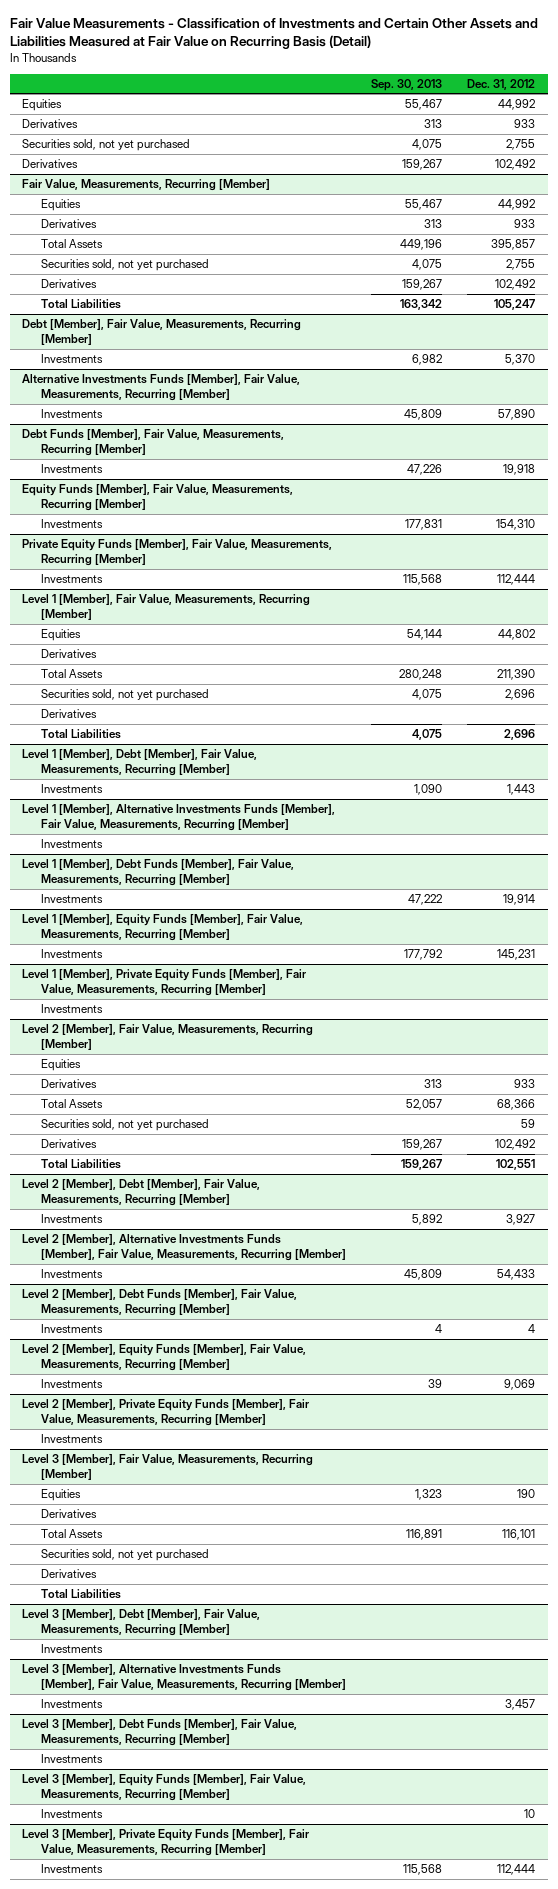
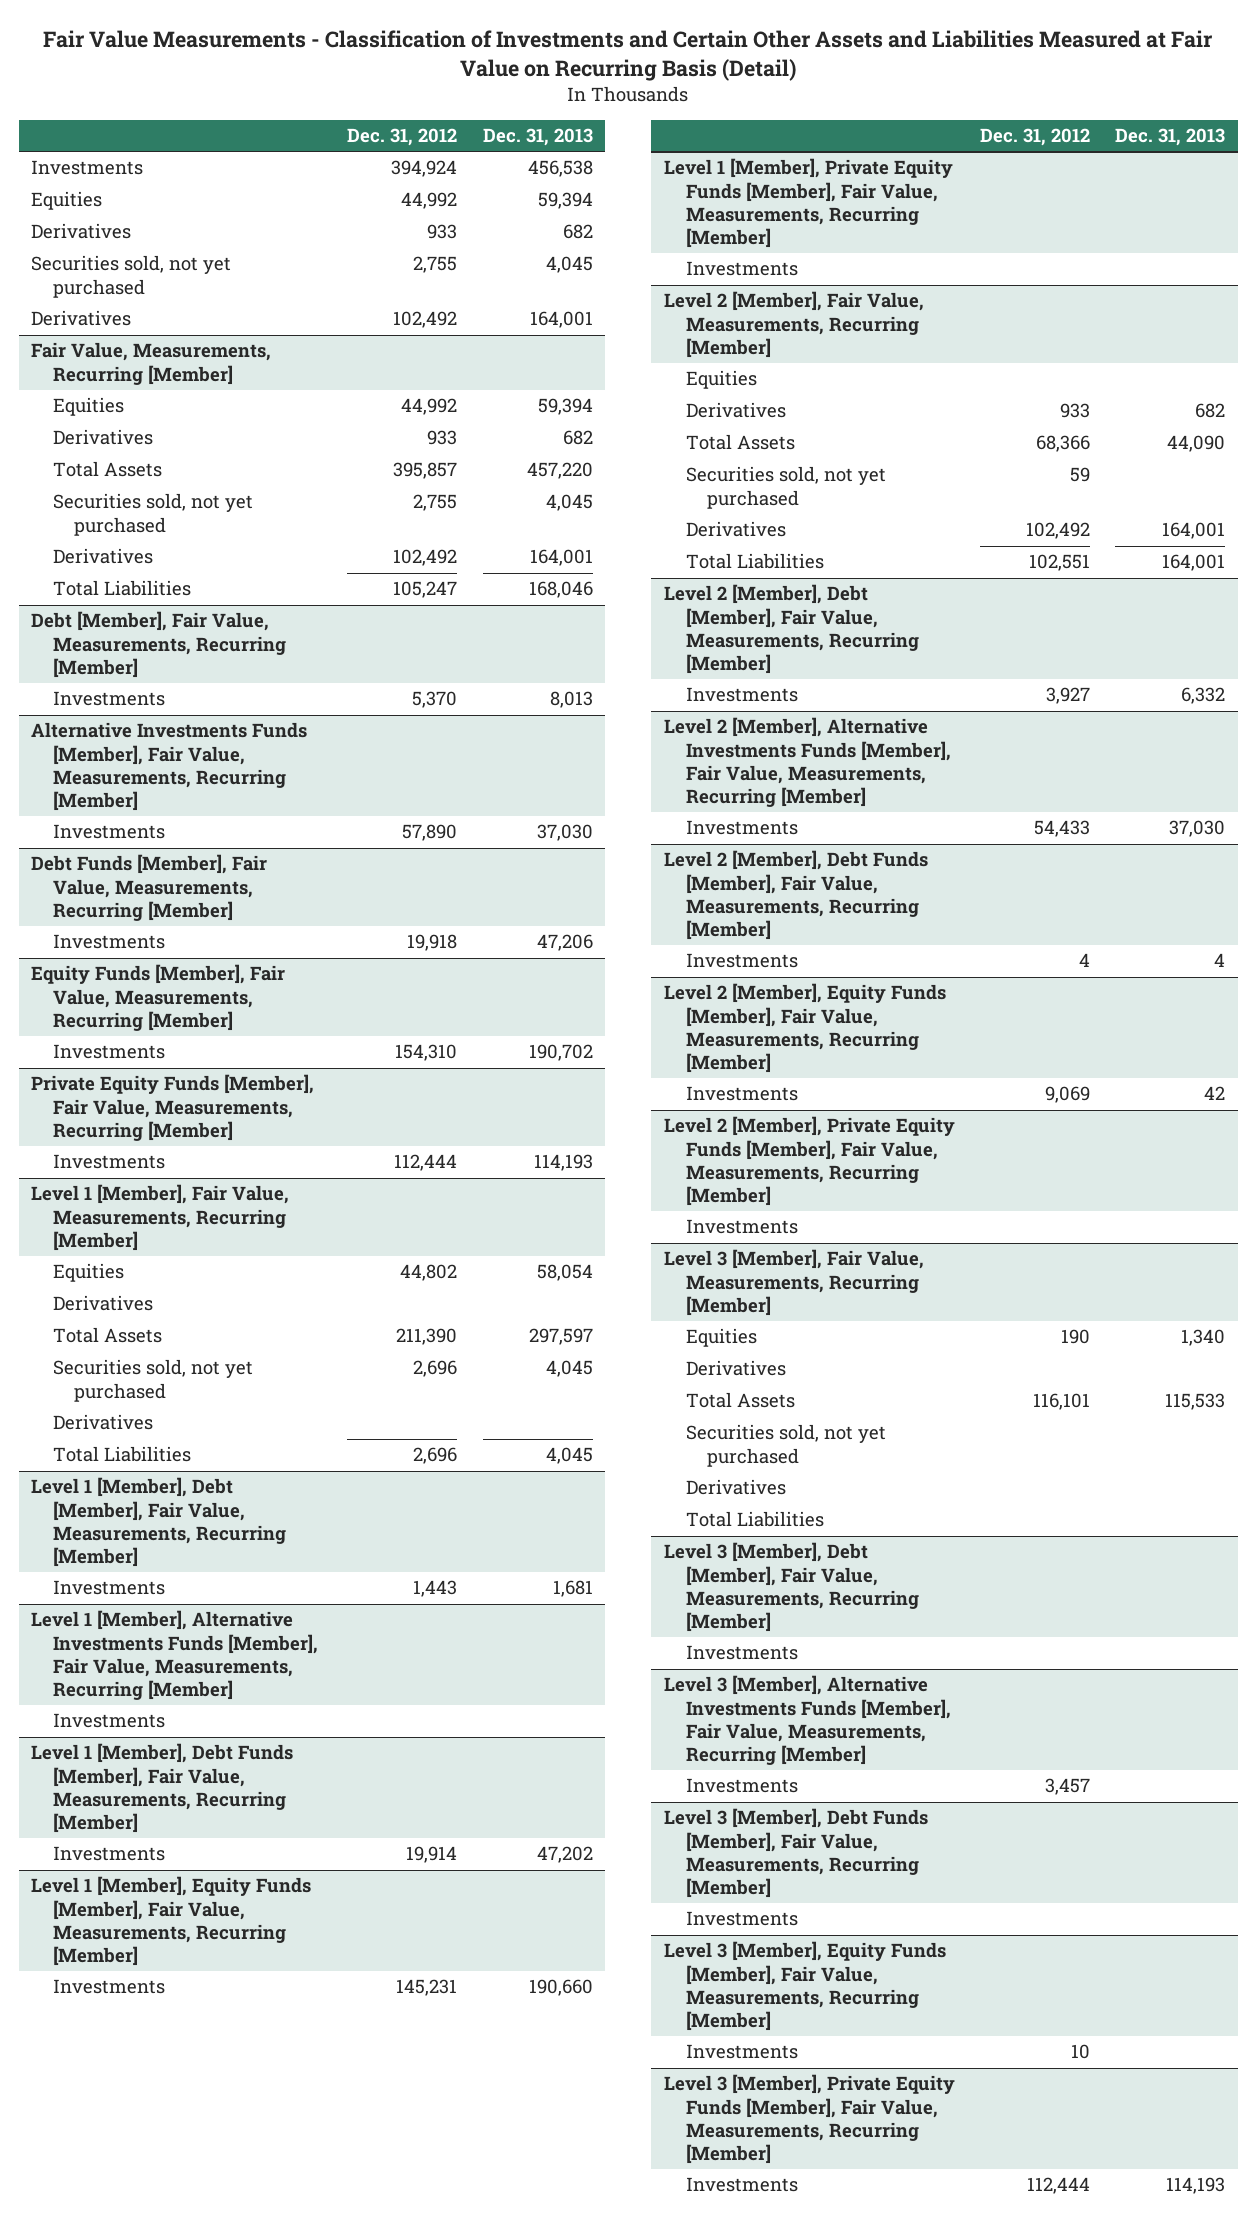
[371,78,443,91] Sep. 30, 2013 -> none
none -> [482,128,593,147] Dec. 31, 2013
none -> [31,160,144,176] Investments

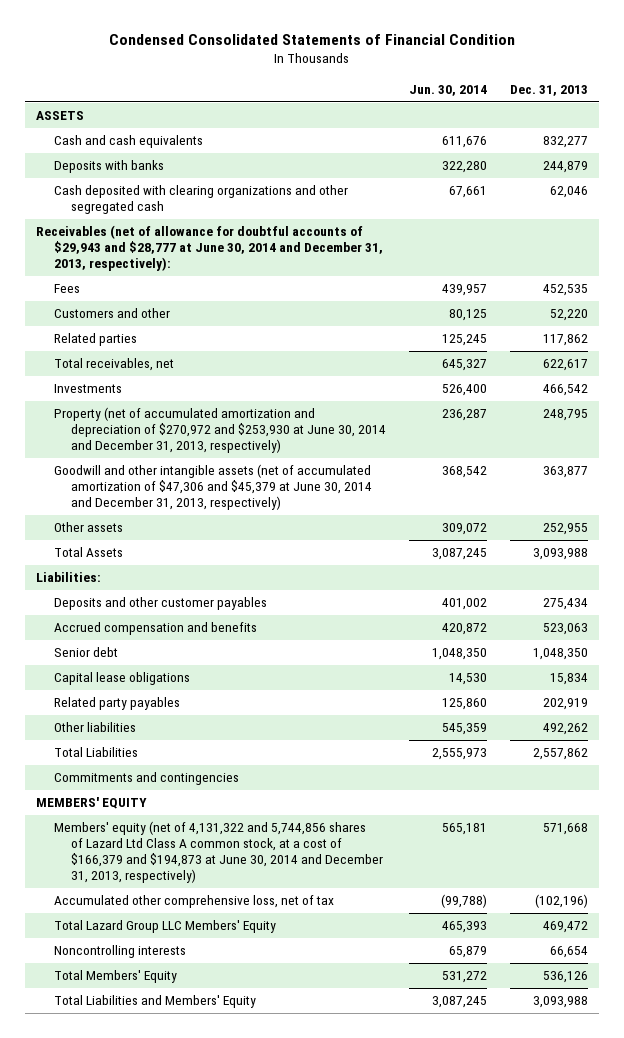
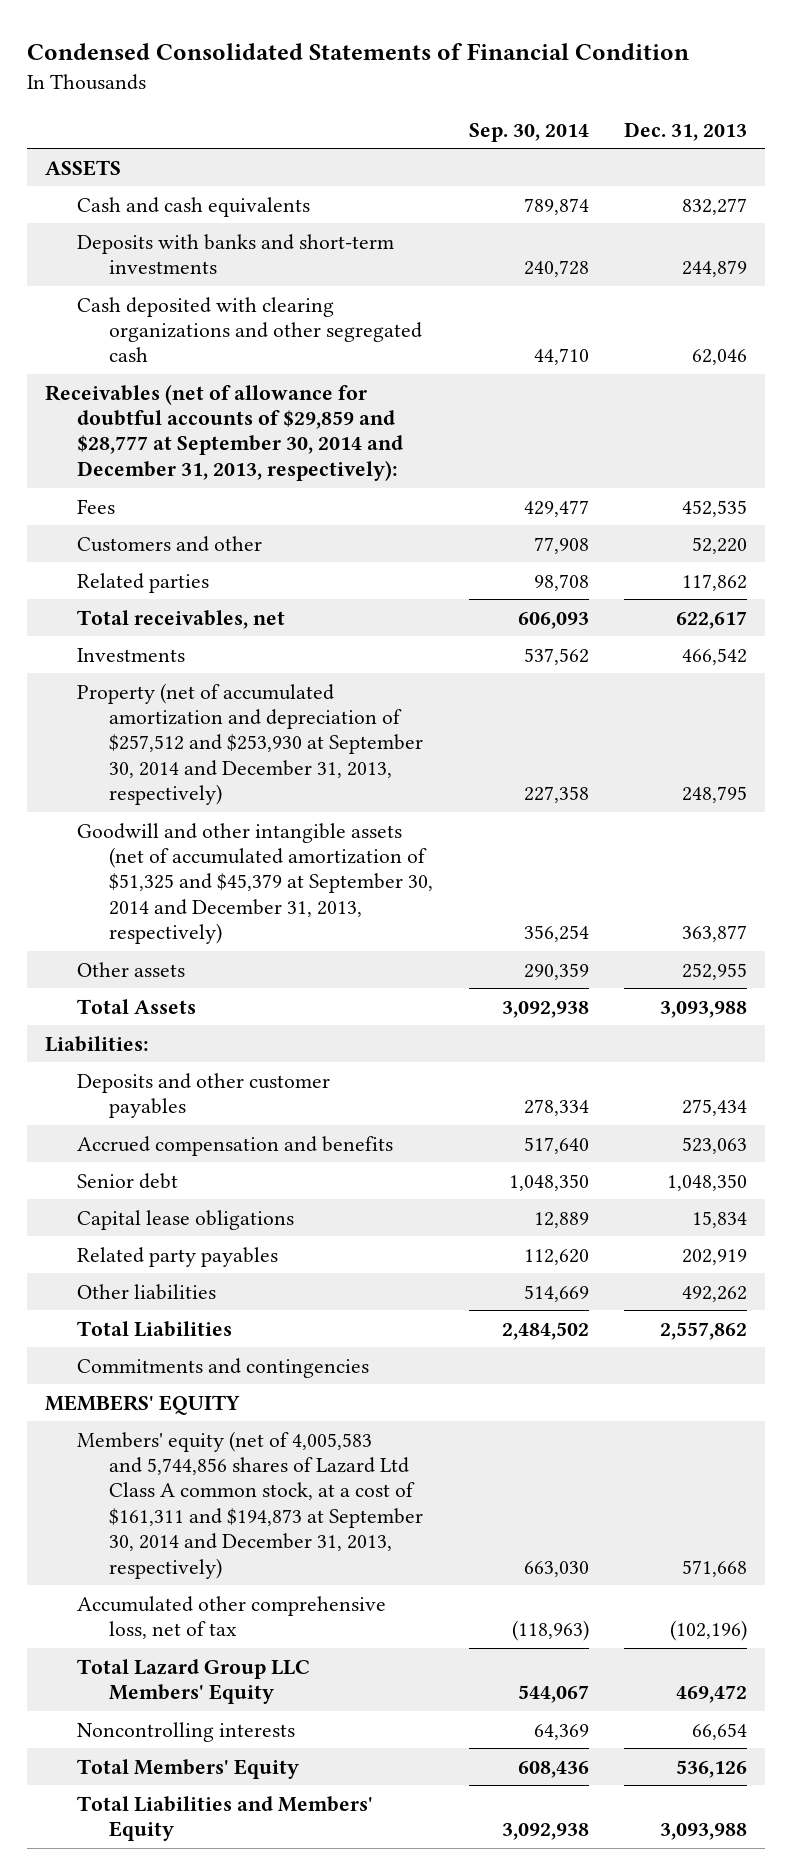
[409,85,488,97] Jun. 30, 2014 -> none
none -> [468,122,589,142] Sep. 30, 2014
[53,160,164,174] Deposits with banks -> [76,233,394,275] Deposits with banks and short-term investments
[35,225,383,272] Receivables (net of allowance for doubtful accounts of $29,943 and $28,777 at June 30, 2014 and December 31, 2013, respectively): -> [44,383,403,481] Receivables (net of allowance for doubtful accounts of $29,859 and $28,777 at September 30, 2014 and December 31, 2013, respectively):
[53,407,387,454] Property (net of accumulated amortization and depreciation of $270,972 and $253,930 at June 30, 2014 and December 31, 2013, respectively) -> [76,682,424,806] Property (net of accumulated amortization and depreciation of $257,512 and $253,930 at September 30, 2014 and December 31, 2013, respectively)
[53,464,373,511] Goodwill and other intangible assets (net of accumulated amortization of $47,306 and $45,379 at June 30, 2014 and December 31, 2013, respectively) -> [76,822,434,945] Goodwill and other intangible assets (net of accumulated amortization of $51,325 and $45,379 at September 30, 2014 and December 31, 2013, respectively)
[53,821,384,884] Members' equity (net of 4,131,322 and 5,744,856 shares of Lazard Ltd Class A common stock, at a cost of $166,379 and $194,873 at June 30, 2014 and December 31, 2013, respectively) -> [76,1430,424,1579] Members' equity (net of 4,005,583 and 5,744,856 shares of Lazard Ltd Class A common stock, at a cost of $161,311 and $194,873 at September 30, 2014 and December 31, 2013, respectively)

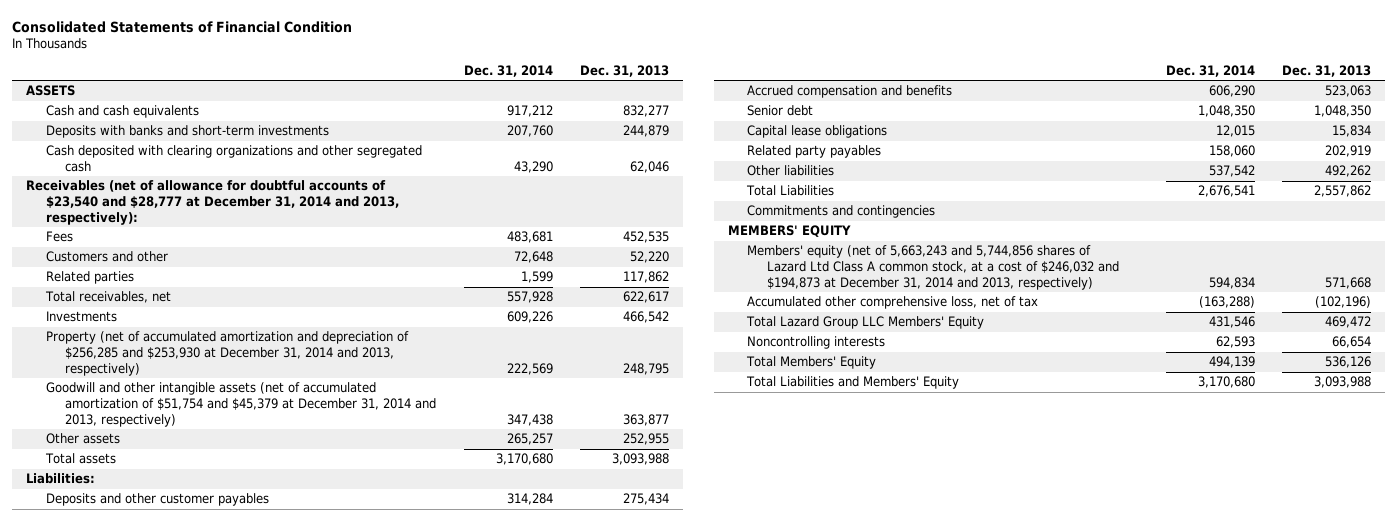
[26,43,689,61] Condensed Consolidated Statements of Financial Condition -> [12,20,353,33] Consolidated Statements of Financial Condition
[468,122,589,142] Sep. 30, 2014 -> none
none -> [463,64,553,77] Dec. 31, 2014
[44,383,403,481] Receivables (net of allowance for doubtful accounts of $29,859 and $28,777 at September 30, 2014 and December 31, 2013, respectively): -> [26,180,399,225] Receivables (net of allowance for doubtful accounts of $23,540 and $28,777 at December 31, 2014 and 2013, respectively):
[76,682,424,806] Property (net of accumulated amortization and depreciation of $257,512 and $253,930 at September 30, 2014 and December 31, 2013, respectively) -> [45,331,409,376] Property (net of accumulated amortization and depreciation of $256,285 and $253,930 at December 31, 2014 and 2013, respectively)
[76,822,434,945] Goodwill and other intangible assets (net of accumulated amortization of $51,325 and $45,379 at September 30, 2014 and December 31, 2013, respectively) -> [45,382,437,427] Goodwill and other intangible assets (net of accumulated amortization of $51,754 and $45,379 at December 31, 2014 and 2013, respectively)
[76,998,196,1014] Total Assets -> [44,453,116,465] Total assets
[76,1430,424,1579] Members' equity (net of 4,005,583 and 5,744,856 shares of Lazard Ltd Class A common stock, at a cost of $161,311 and $194,873 at September 30, 2014 and December 31, 2013, respectively) -> [747,245,1119,290] Members' equity (net of 5,663,243 and 5,744,856 shares of Lazard Ltd Class A common stock, at a cost of $246,032 and $194,873 at December 31, 2014 and 2013, respectively)

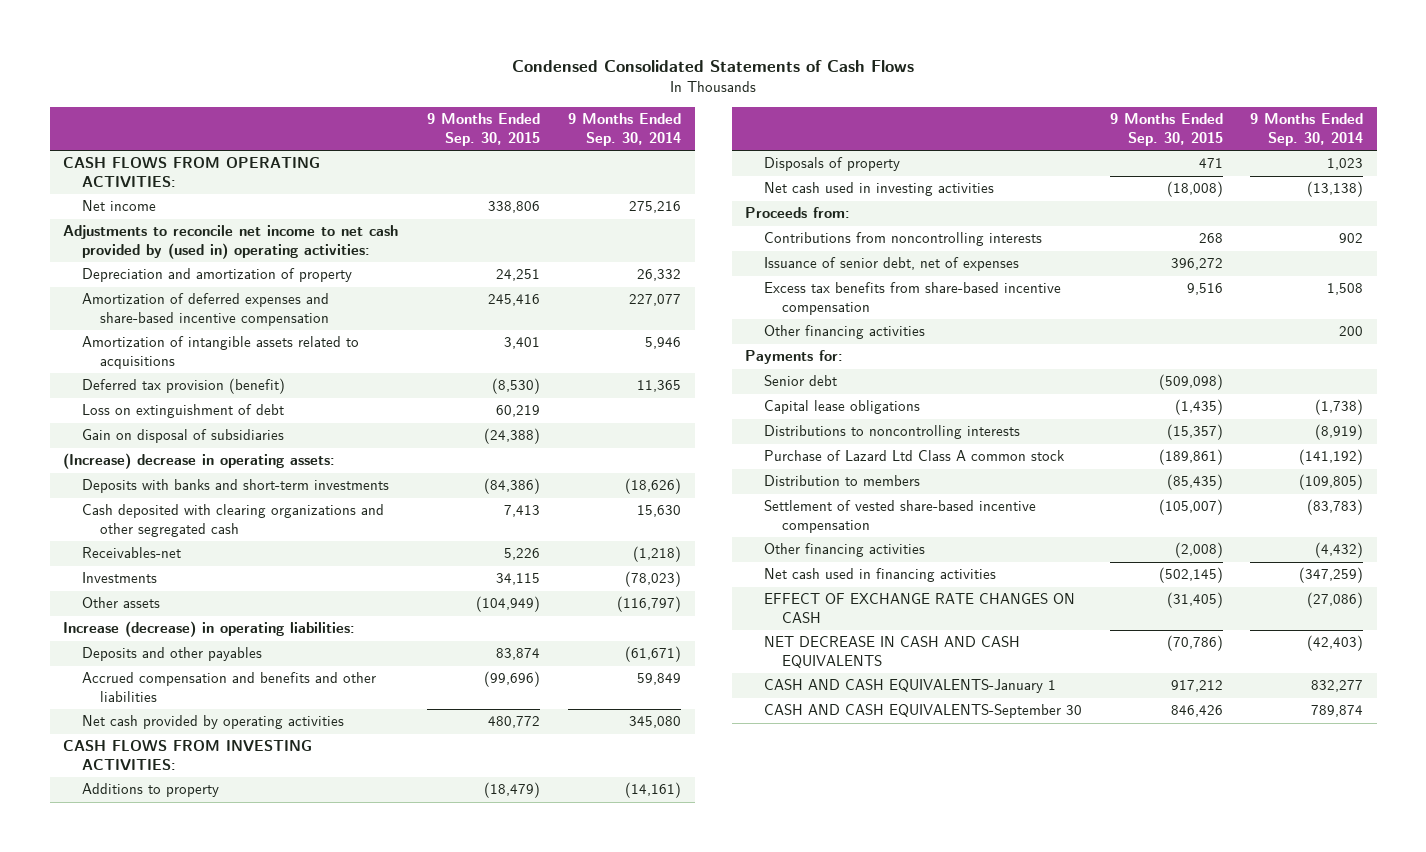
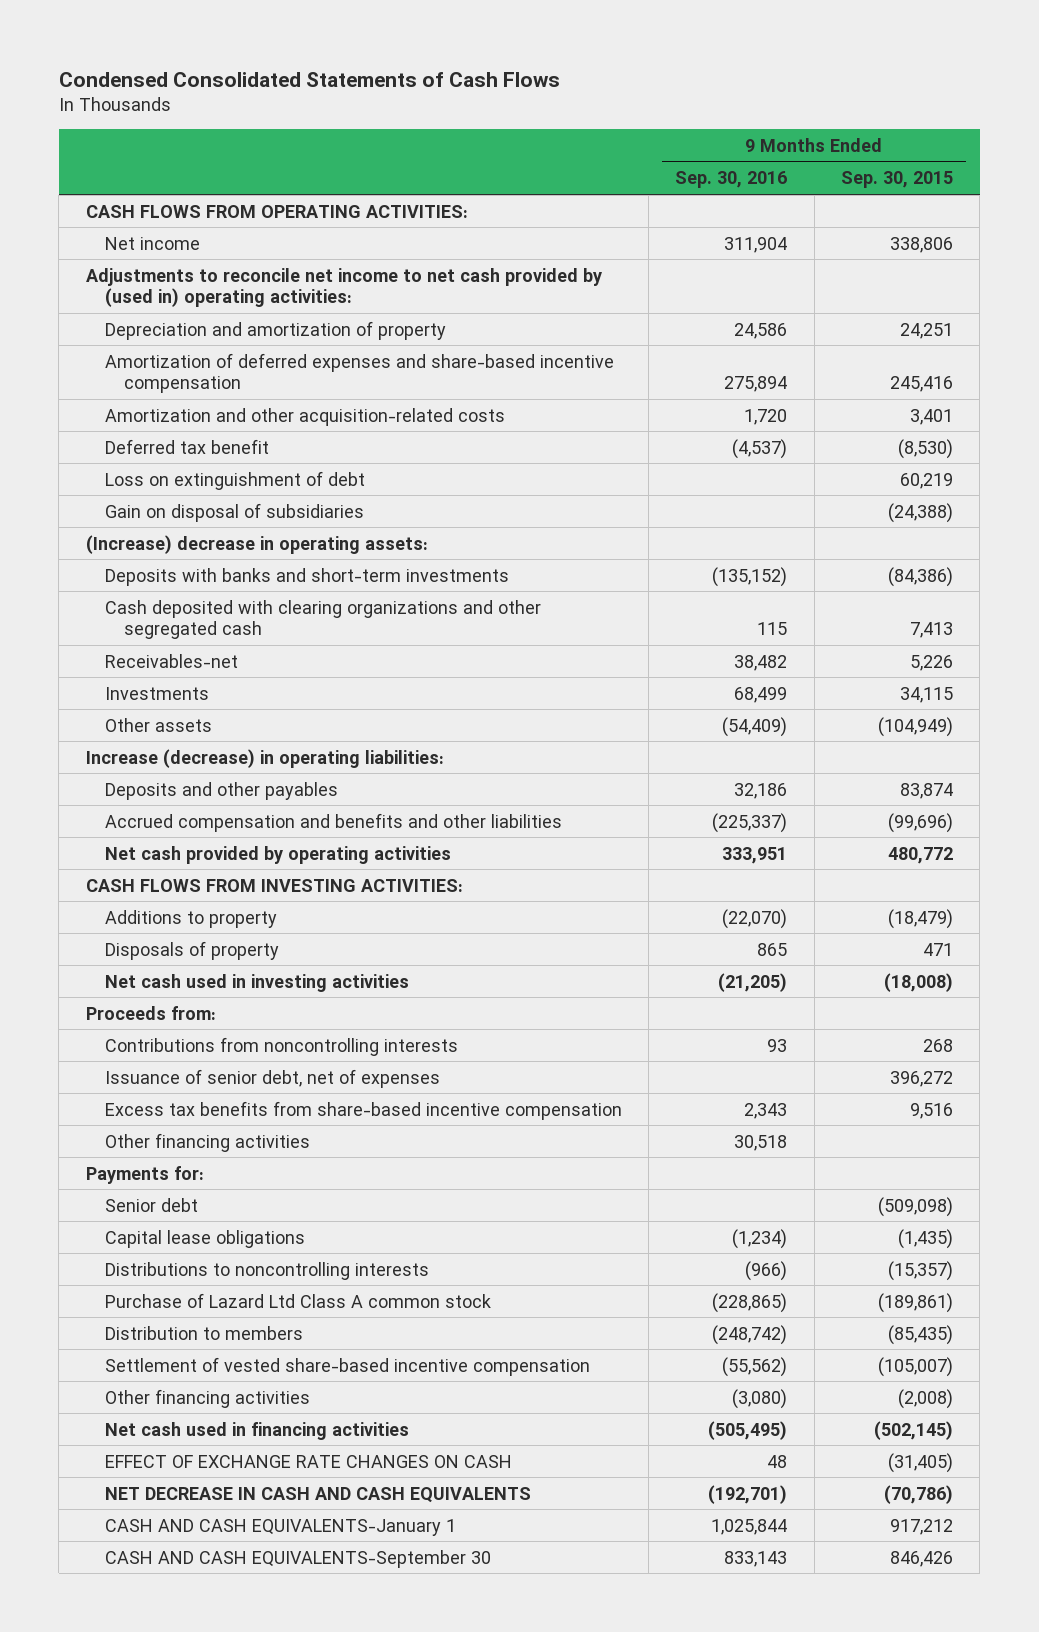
[568,113,682,147] 9 Months Ended Sep. 30, 2014 -> none
none -> [675,171,788,189] Sep. 30, 2016
[81,336,359,370] Amortization of intangible assets related to acquisitions -> [104,407,505,426] Amortization and other acquisition-related costs
[81,378,285,395] Deferred tax provision (benefit) -> [104,438,269,454] Deferred tax benefit

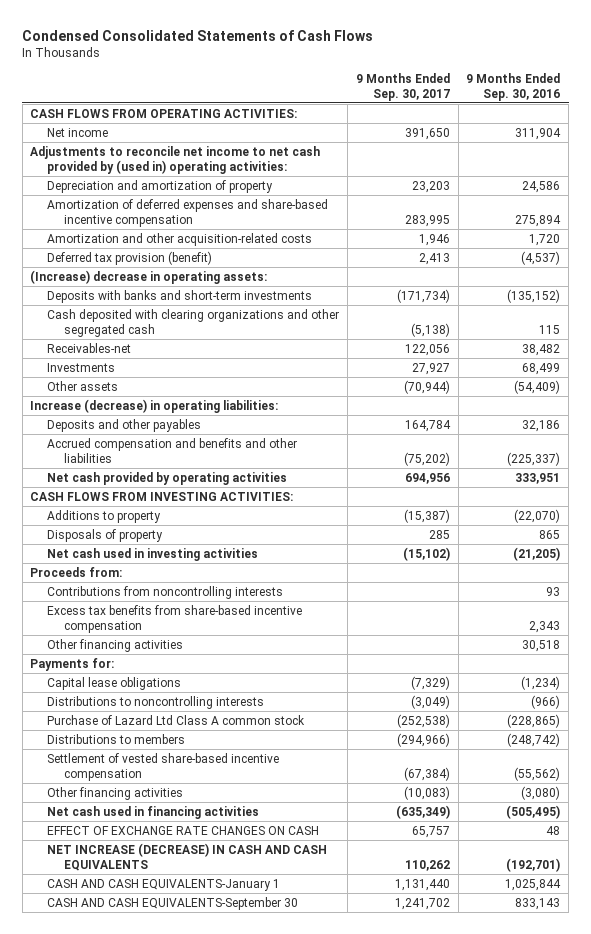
[841,171,954,189] Sep. 30, 2015 -> none
none -> [355,72,450,101] 9 Months Ended Sep. 30, 2017
[104,470,365,490] Loss on extinguishment of debt -> none
[104,502,364,522] Gain on disposal of subsidiaries -> none
[104,438,269,454] Deferred tax benefit -> [47,250,213,265] Deferred tax provision (benefit)
[104,1068,440,1088] Issuance of senior debt, net of expenses -> none
[104,1197,198,1212] Senior debt -> none
[104,1325,303,1340] Distribution to members -> [47,733,186,744] Distributions to members
[104,1486,531,1503] NET DECREASE IN CASH AND CASH EQUIVALENTS -> [47,842,328,871] NET INCREASE (DECREASE) IN CASH AND CASH EQUIVALENTS

